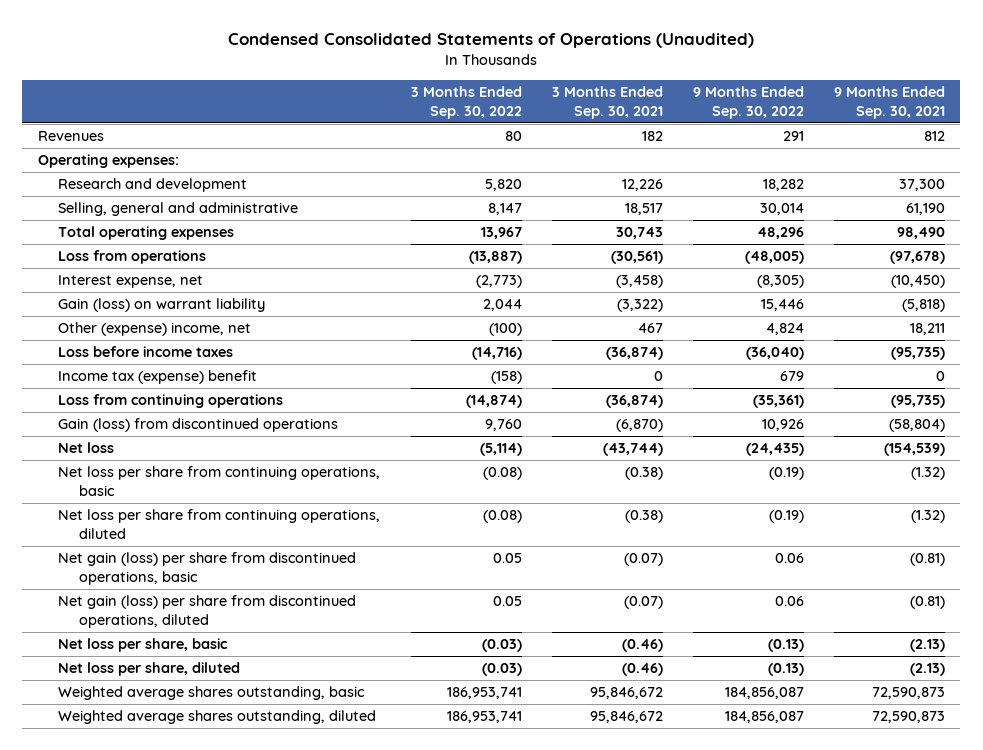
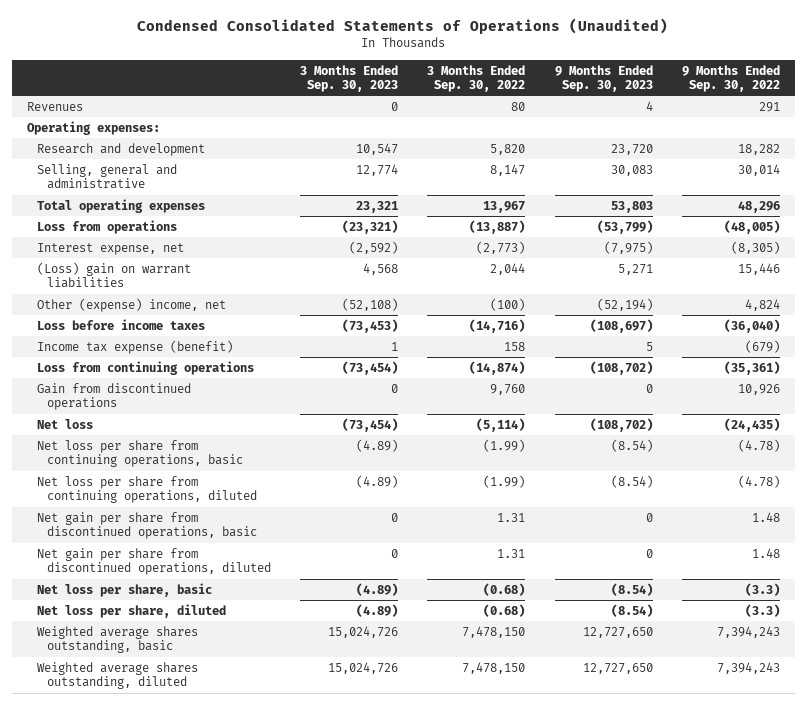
[551,86,663,120] 3 Months Ended Sep. 30, 2021 -> none
[834,86,946,120] 9 Months Ended Sep. 30, 2021 -> none
none -> [300,64,399,92] 3 Months Ended Sep. 30, 2023
none -> [554,64,653,92] 9 Months Ended Sep. 30, 2023
[58,298,266,313] Gain (loss) on warrant liability -> [36,261,191,289] (Loss) gain on warrant liabilities
[58,370,258,385] Income tax (expense) benefit -> [36,339,233,354] Income tax expense (benefit)
[490,371,522,385] (158) -> [504,341,526,351] 158
[779,371,804,382] 679 -> [744,339,780,353] (679)
[58,418,339,433] Gain (loss) from discontinued operations -> [36,382,191,411] Gain from discontinued operations
[482,467,522,481] (0.08) -> [483,438,526,452] (1.99)
[768,467,804,481] (0.19) -> [737,438,780,452] (4.78)
[482,510,522,524] (0.08) -> [483,474,526,488] (1.99)
[768,510,804,524] (0.19) -> [737,474,780,488] (4.78)
[58,552,357,586] Net gain (loss) per share from discontinued operations, basic -> [36,511,257,540] Net gain per share from discontinued operations, basic
[492,553,522,564] 0.05 -> [497,512,526,522] 1.31
[774,553,804,564] 0.06 -> [751,511,780,522] 1.48
[58,595,357,629] Net gain (loss) per share from discontinued operations, diluted -> [36,547,271,576] Net gain per share from discontinued operations, diluted
[492,596,522,607] 0.05 -> [497,548,526,558] 1.31
[774,596,804,607] 0.06 -> [751,547,780,558] 1.48
[481,639,522,653] (0.03) -> [483,582,526,596] (0.68)
[767,639,804,653] (0.13) -> [744,582,780,596] (3.3)
[481,663,522,677] (0.03) -> [483,603,526,617] (0.68)
[767,663,804,677] (0.13) -> [744,603,780,617] (3.3)
[446,687,522,700] 186,953,741 -> [462,625,526,638] 7,478,150
[724,687,804,700] 184,856,087 -> [716,625,780,638] 7,394,243
[446,711,522,724] 186,953,741 -> [462,661,526,674] 7,478,150
[724,711,804,724] 184,856,087 -> [716,661,780,674] 7,394,243

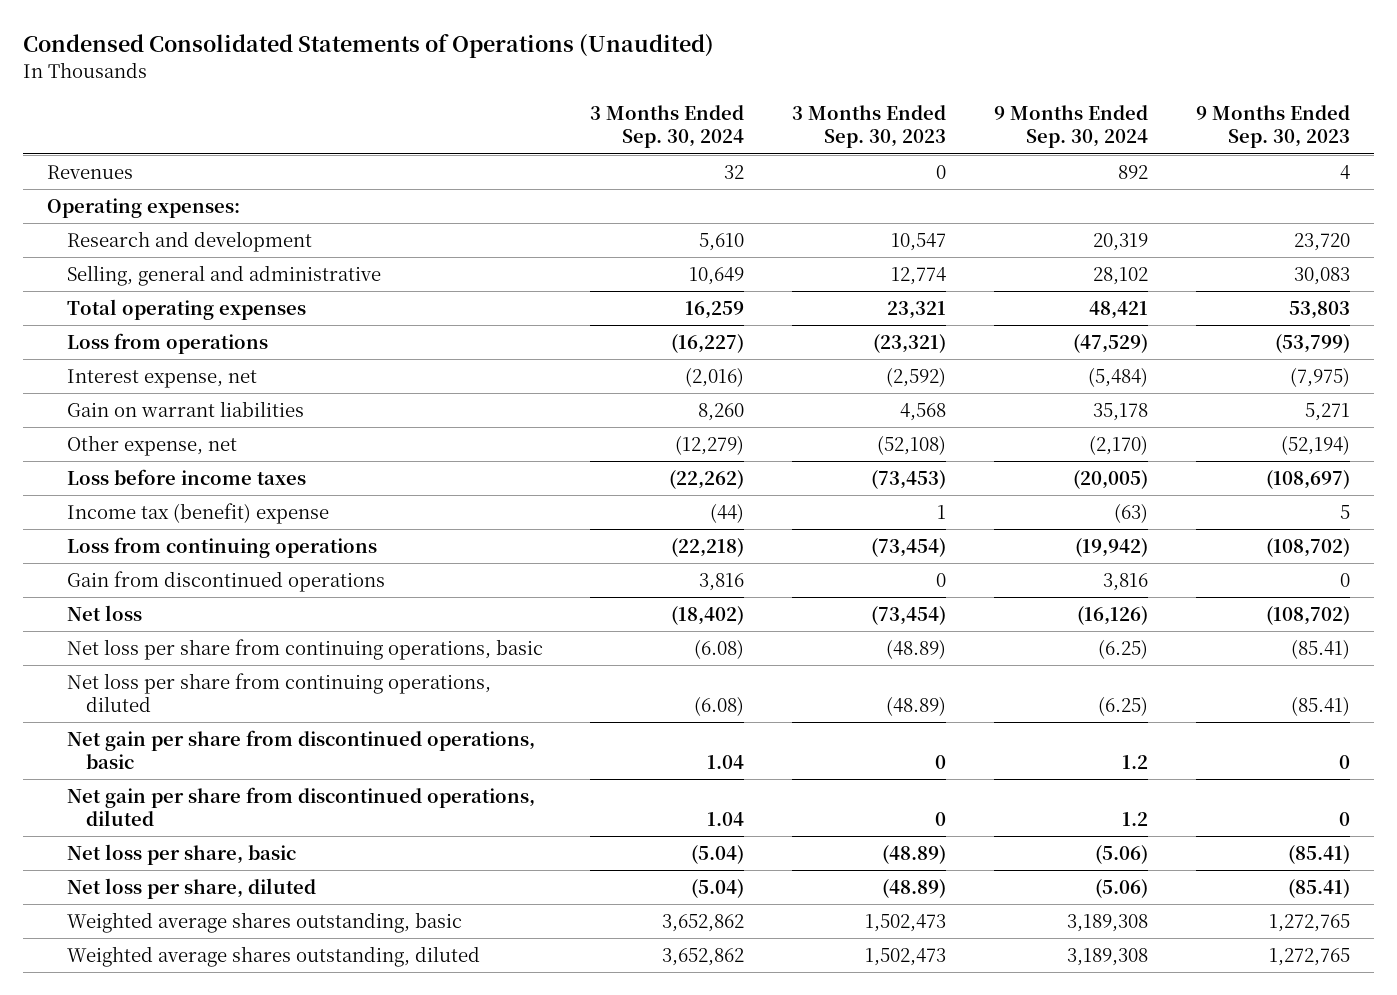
[427,64,526,92] 3 Months Ended Sep. 30, 2022 -> none
[681,64,780,92] 9 Months Ended Sep. 30, 2022 -> none
none -> [590,105,745,149] 3 Months Ended Sep. 30, 2024
none -> [993,105,1148,149] 9 Months Ended Sep. 30, 2024
[36,261,191,289] (Loss) gain on warrant liabilities -> [66,400,304,417] Gain on warrant liabilities
[36,297,226,312] Other (expense) income, net -> [66,434,237,456] Other expense, net
[36,339,233,354] Income tax expense (benefit) -> [66,502,329,524] Income tax (benefit) expense
[356,438,399,452] (4.89) -> [886,638,947,659] (48.89)
[610,438,653,452] (8.54) -> [1290,638,1350,659] (85.41)
[356,474,399,488] (4.89) -> [886,696,947,717] (48.89)
[610,474,653,488] (8.54) -> [1290,696,1350,717] (85.41)
[356,582,399,596] (4.89) -> [882,844,947,864] (48.89)
[610,582,653,596] (8.54) -> [1287,844,1350,864] (85.41)
[356,603,399,617] (4.89) -> [882,878,947,898] (48.89)
[610,603,653,617] (8.54) -> [1287,878,1350,898] (85.41)
[328,625,399,638] 15,024,726 -> [865,913,947,932] 1,502,473
[582,626,653,638] 12,727,650 -> [1268,913,1350,932] 1,272,765
[328,661,399,674] 15,024,726 -> [865,947,947,966] 1,502,473
[582,662,653,674] 12,727,650 -> [1268,947,1350,966] 1,272,765

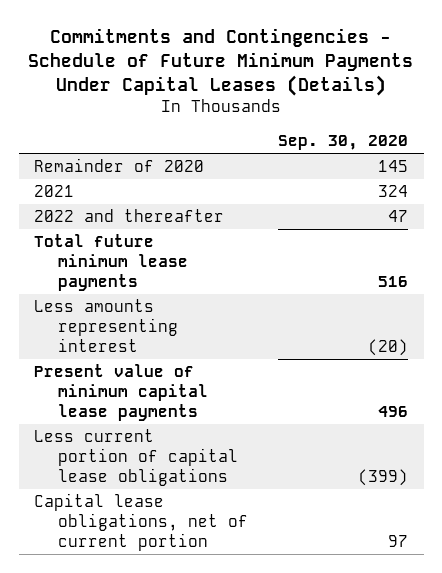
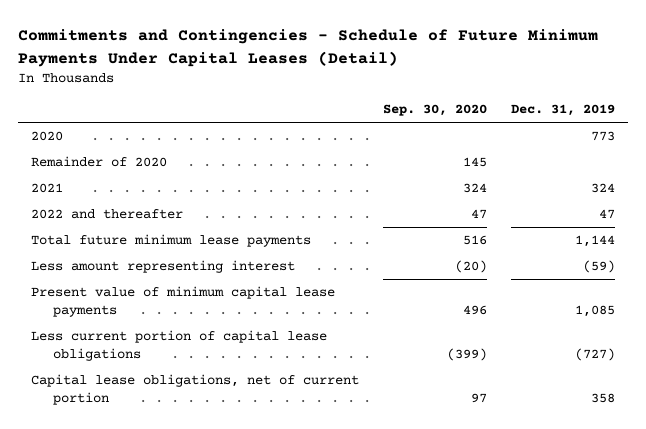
[28,28,414,97] Commitments and Contingencies - Schedule of Future Minimum Payments Under Capital Leases (Details) -> [18,29,599,67] Commitments and Contingencies - Schedule of Future Minimum Payments Under Capital Leases (Detail)
none -> [511,104,616,117] Dec. 31, 2019
none -> [30,131,63,142] 2020
[34,299,178,352] Less amounts representing interest -> [30,260,295,274] Less amount representing interest

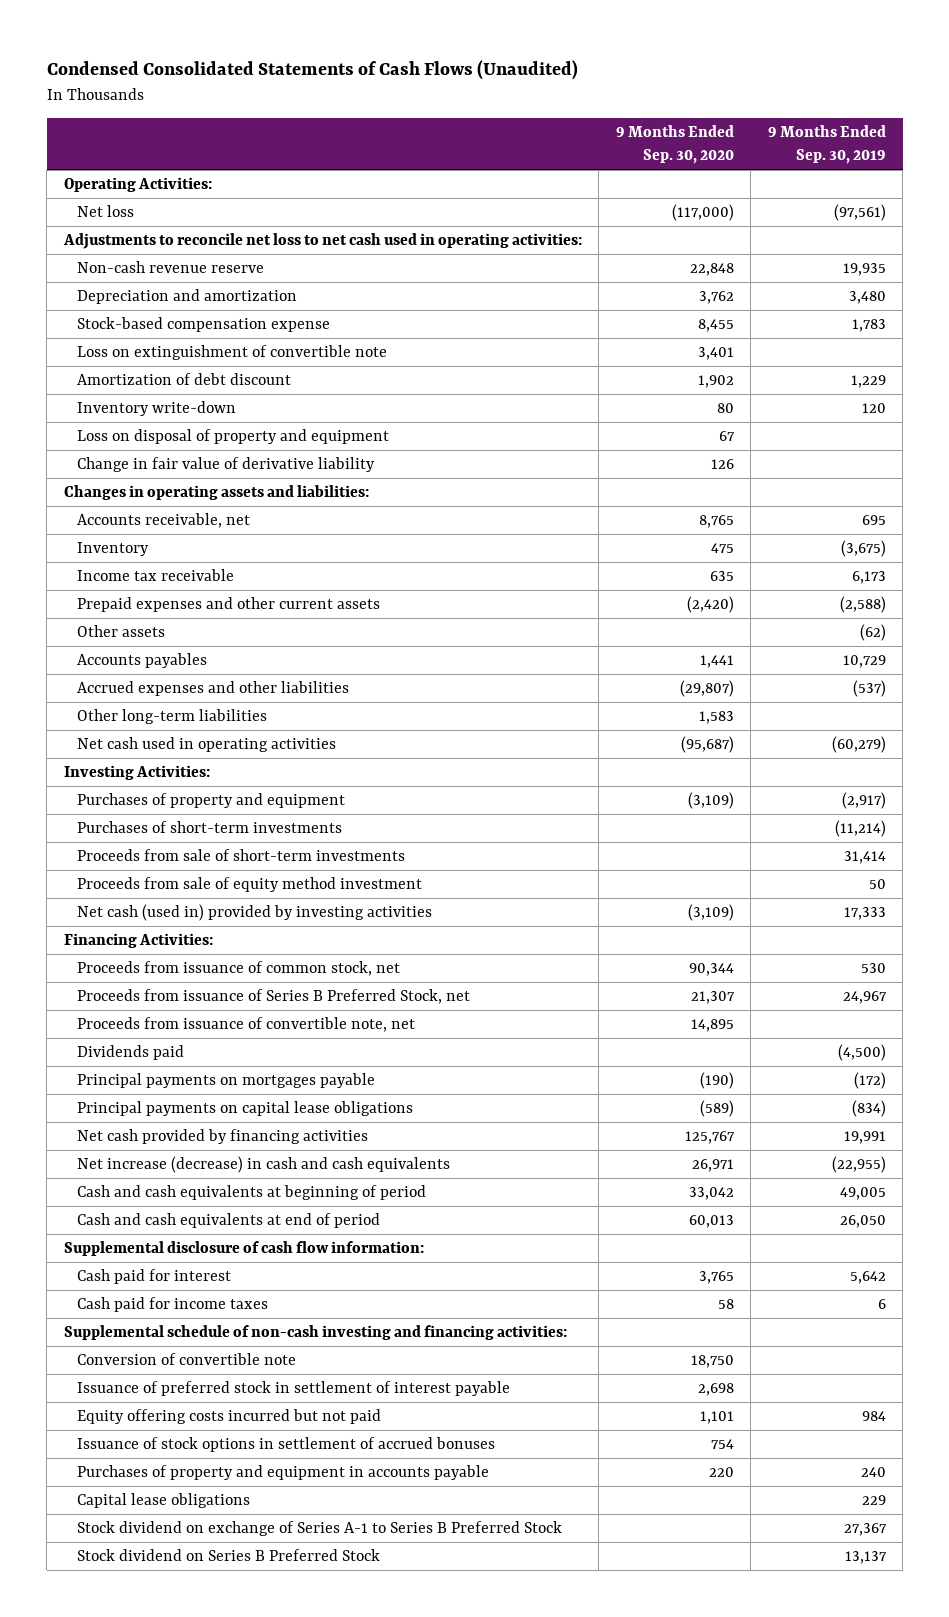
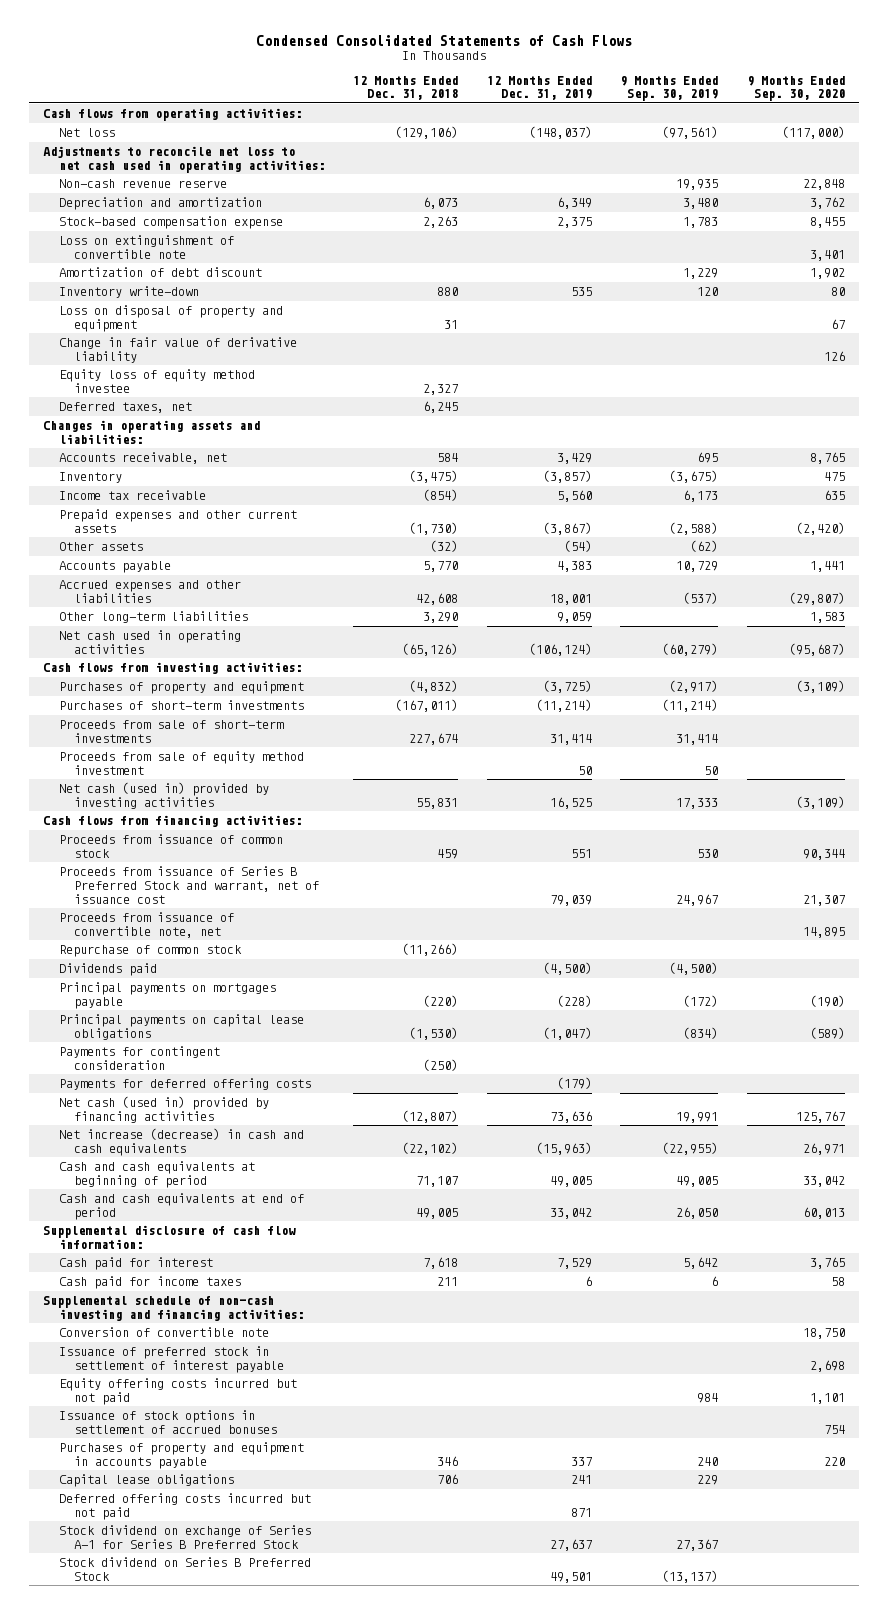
[46,59,578,80] Condensed Consolidated Statements of Cash Flows (Unaudited) -> [256,34,633,46] Condensed Consolidated Statements of Cash Flows
none -> [353,75,459,101] 12 Months Ended Dec. 31, 2018
none -> [486,75,592,101] 12 Months Ended Dec. 31, 2019
[63,177,212,193] Operating Activities: -> [43,108,303,122] Cash flows from operating activities:
none -> [58,369,255,393] Equity loss of equity method investee
none -> [58,402,192,414] Deferred taxes, net
[76,653,207,669] Accounts payables -> [58,561,171,574] Accounts payable
[63,765,210,781] Investing Activities: -> [43,662,303,675] Cash flows from investing activities:
[63,933,213,949] Financing Activities: -> [43,815,303,828] Cash flows from financing activities:
[76,961,400,977] Proceeds from issuance of common stock, net -> [58,834,283,858] Proceeds from issuance of common stock
[76,989,470,1005] Proceeds from issuance of Series B Preferred Stock, net -> [58,866,319,904] Proceeds from issuance of Series B Preferred Stock and warrant, net of issuance cost
none -> [58,945,242,958] Repurchase of common stock
none -> [58,1046,220,1070] Payments for contingent consideration
none -> [58,1078,311,1091] Payments for deferred offering costs
[76,1129,368,1145] Net cash provided by financing activities -> [58,1096,269,1123] Net cash (used in) provided by financing activities
none -> [58,1493,311,1520] Deferred offering costs incurred but not paid
[76,1521,562,1537] Stock dividend on exchange of Series A-1 to Series B Preferred Stock -> [58,1525,311,1549] Stock dividend on exchange of Series A-1 for Series B Preferred Stock
[844,1551,887,1565] 13,137 -> [662,1569,719,1583] (13,137)

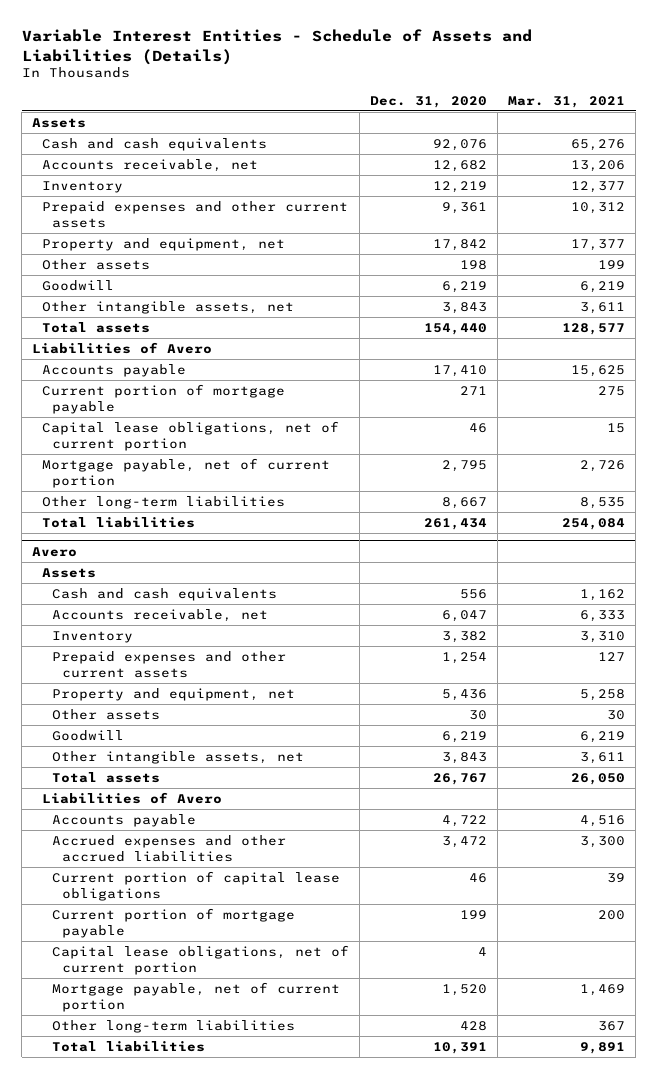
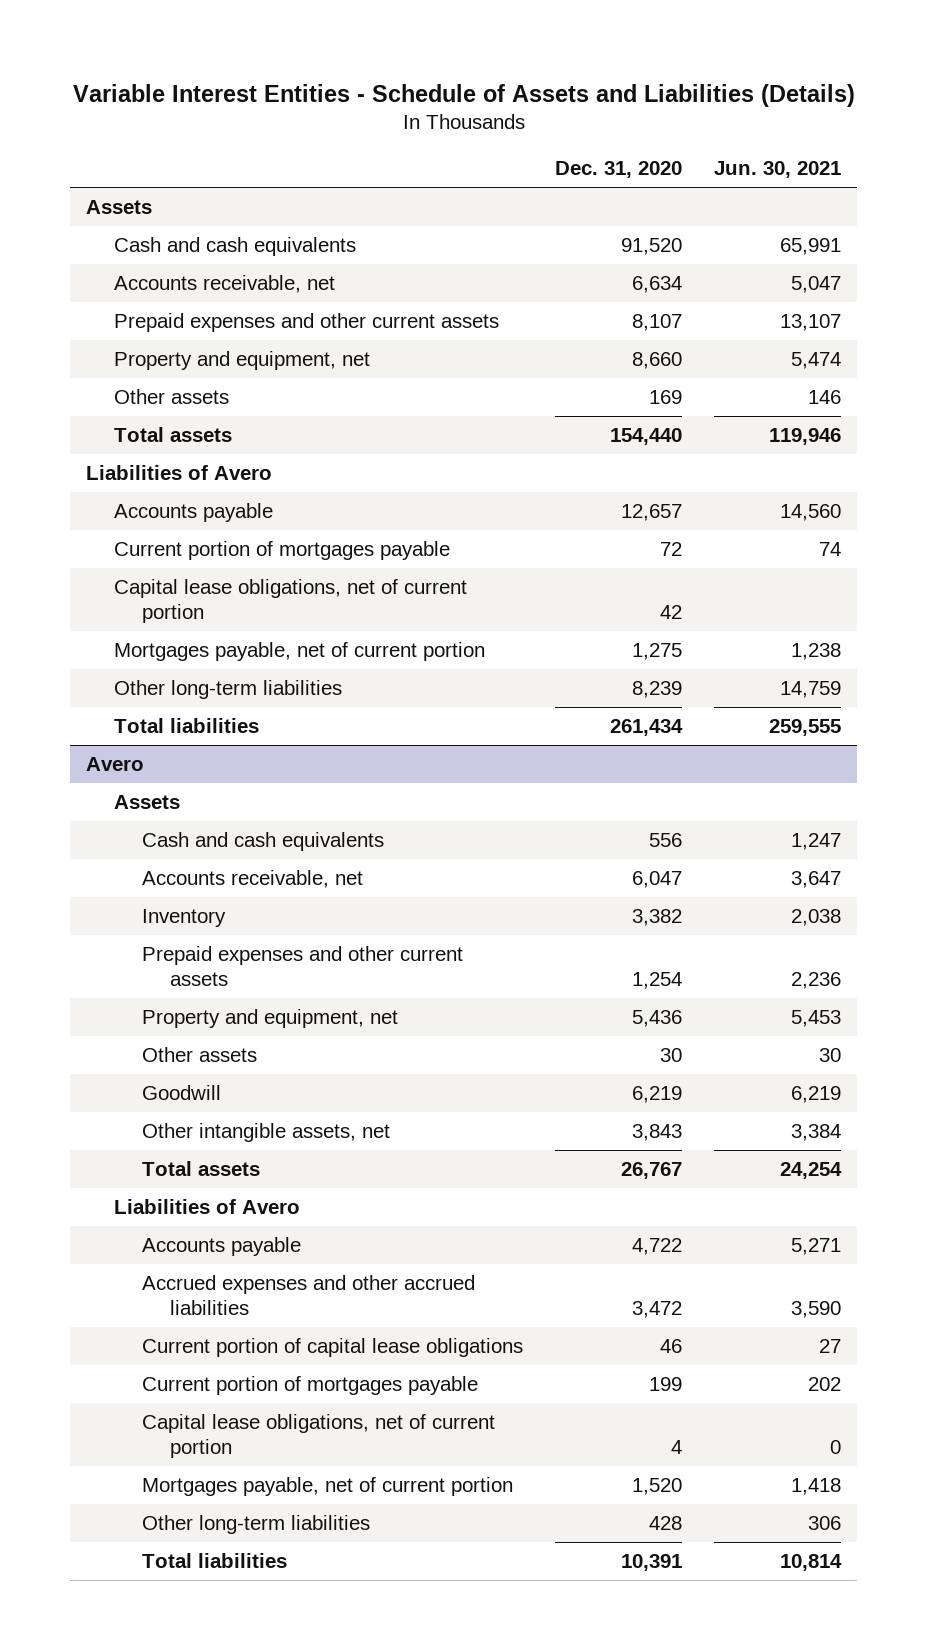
[508,95,626,108] Mar. 31, 2021 -> none
none -> [714,161,842,179] Jun. 30, 2021
[42,180,124,193] Inventory -> none
[42,279,115,291] Goodwill -> none
[42,300,295,314] Other intangible assets, net -> none
[433,138,488,151] 92,076 -> [621,237,683,255] 91,520
[433,159,488,172] 12,682 -> [632,275,683,293] 6,634
[442,201,488,214] 9,361 -> [632,313,683,331] 8,107
[433,238,488,251] 17,842 -> [632,351,683,369] 8,660
[460,259,488,270] 198 -> [649,389,683,404] 169
[433,364,488,377] 17,410 -> [621,503,683,521] 12,657
[42,383,286,414] Current portion of mortgage payable -> [114,540,451,560] Current portion of mortgages payable
[460,385,488,395] 271 -> [660,541,683,556] 72
[469,422,488,433] 46 -> [660,604,683,619] 42
[42,457,331,488] Mortgage payable, net of current portion -> [114,641,486,661] Mortgages payable, net of current portion
[442,459,488,472] 2,795 -> [632,642,683,660] 1,275
[442,496,488,509] 8,667 -> [632,680,683,698] 8,239
[52,907,296,938] Current portion of mortgage payable -> [142,1375,479,1395] Current portion of mortgages payable
[52,981,341,1012] Mortgage payable, net of current portion -> [142,1476,514,1496] Mortgages payable, net of current portion

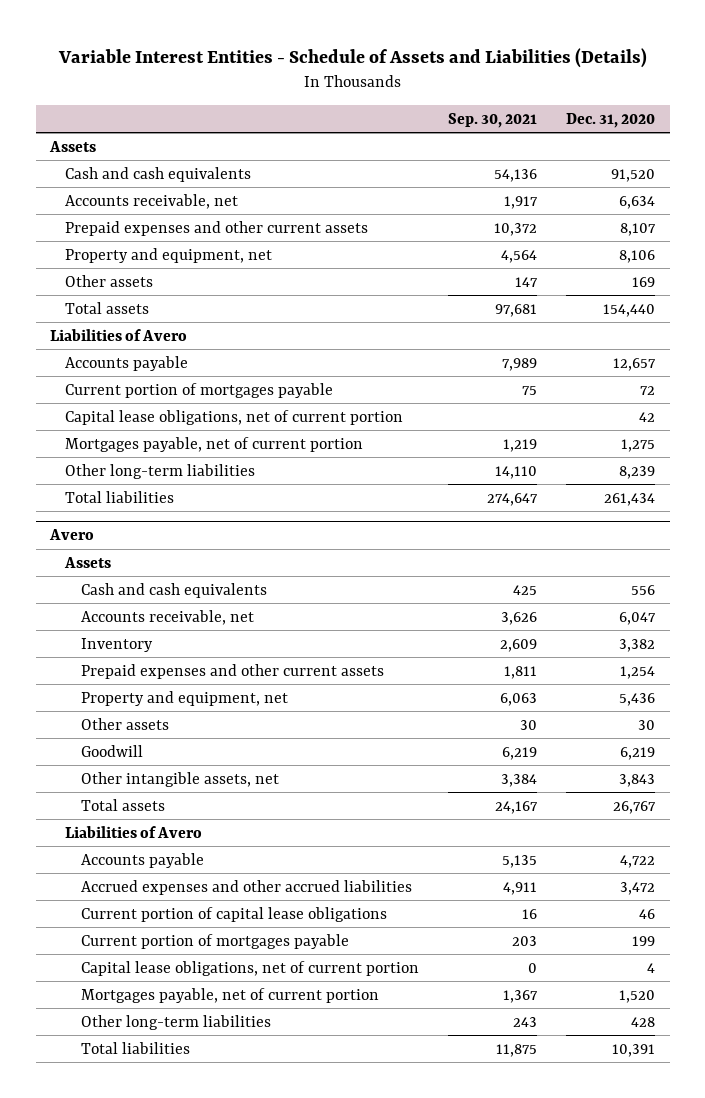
[714,161,842,179] Jun. 30, 2021 -> none
none -> [447,112,537,128] Sep. 30, 2021
[632,351,683,369] 8,660 -> [619,249,656,263] 8,106

